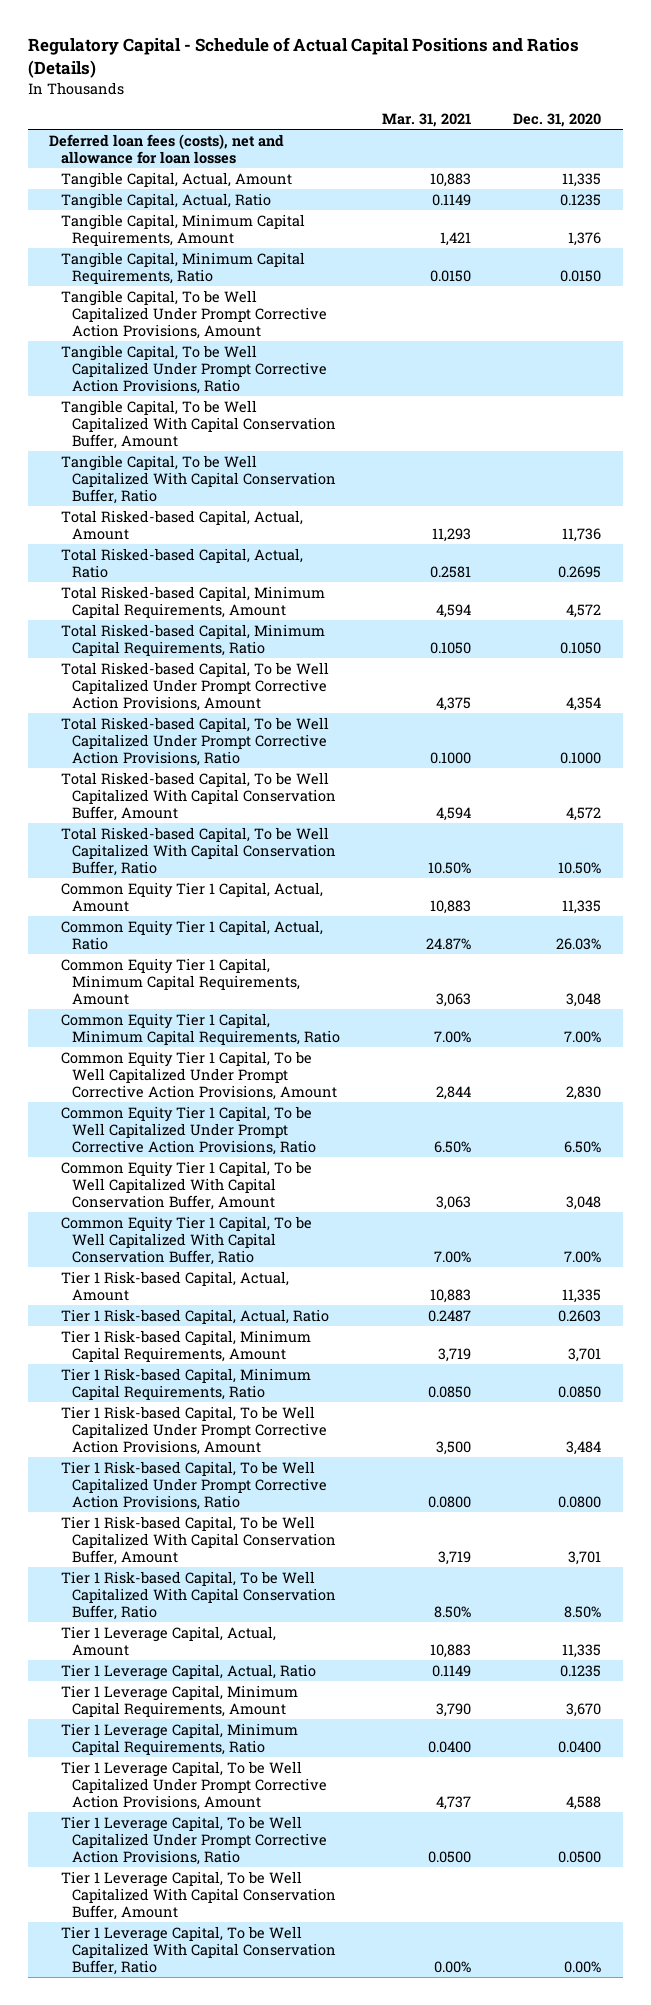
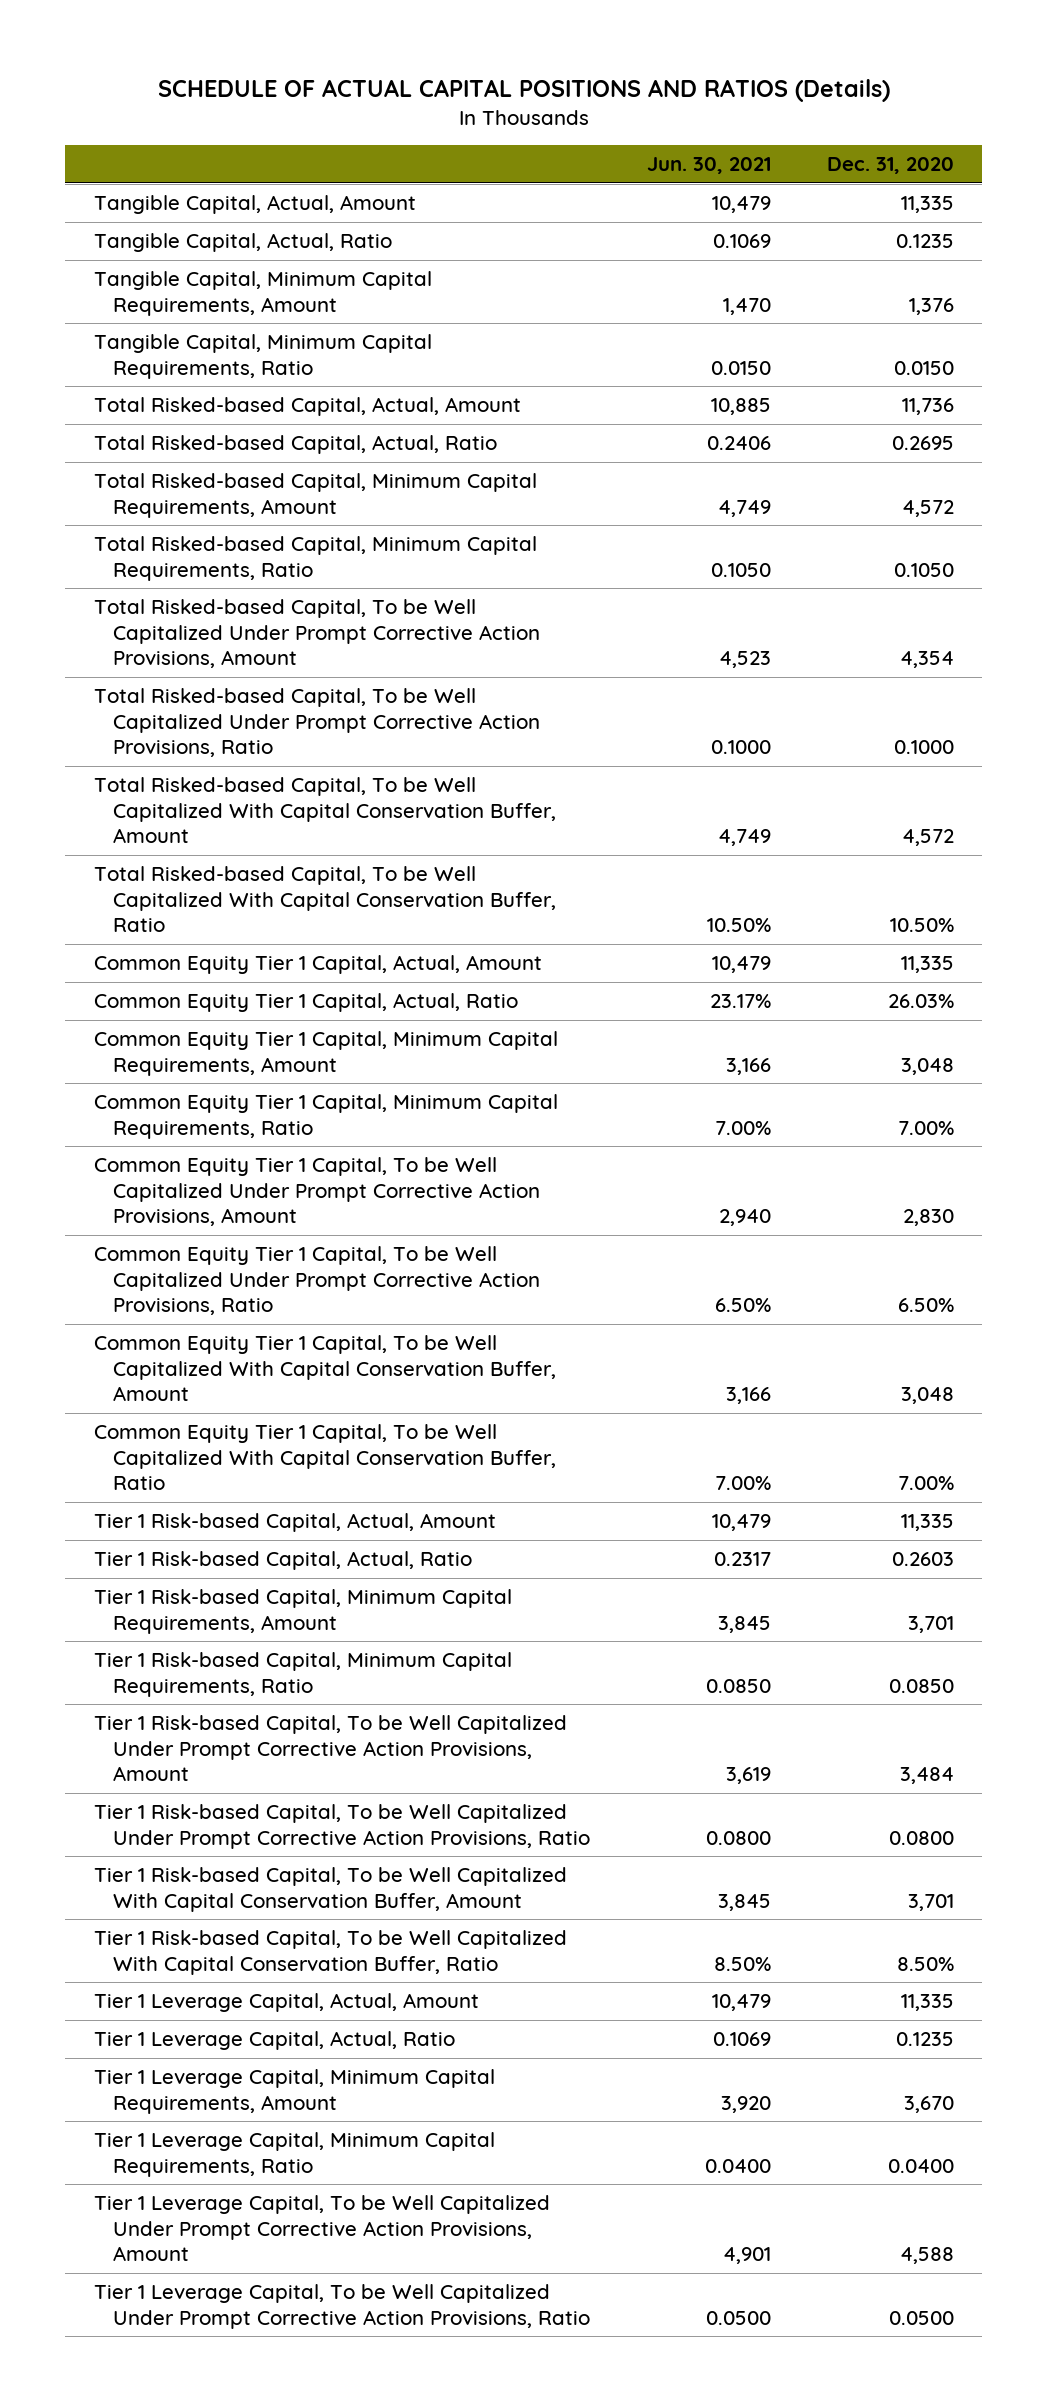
[28,37,580,78] Regulatory Capital - Schedule of Actual Capital Positions and Ratios (Details) -> [157,79,890,103] SCHEDULE OF ACTUAL CAPITAL POSITIONS AND RATIOS (Details)
[382,113,472,128] Mar. 31, 2021 -> none
none -> [646,157,771,175] Jun. 30, 2021
[49,133,285,164] Deferred loan fees (costs), net and allowance for loan losses -> none
[60,289,327,339] Tangible Capital, To be Well Capitalized Under Prompt Corrective Action Provisions, Amount -> none
[60,344,327,394] Tangible Capital, To be Well Capitalized Under Prompt Corrective Action Provisions, Ratio -> none
[60,399,336,449] Tangible Capital, To be Well Capitalized With Capital Conservation Buffer, Amount -> none
[60,454,336,504] Tangible Capital, To be Well Capitalized With Capital Conservation Buffer, Ratio -> none
[60,1870,336,1920] Tier 1 Leverage Capital, To be Well Capitalized With Capital Conservation Buffer, Amount -> none
[60,1925,336,1975] Tier 1 Leverage Capital, To be Well Capitalized With Capital Conservation Buffer, Ratio -> none

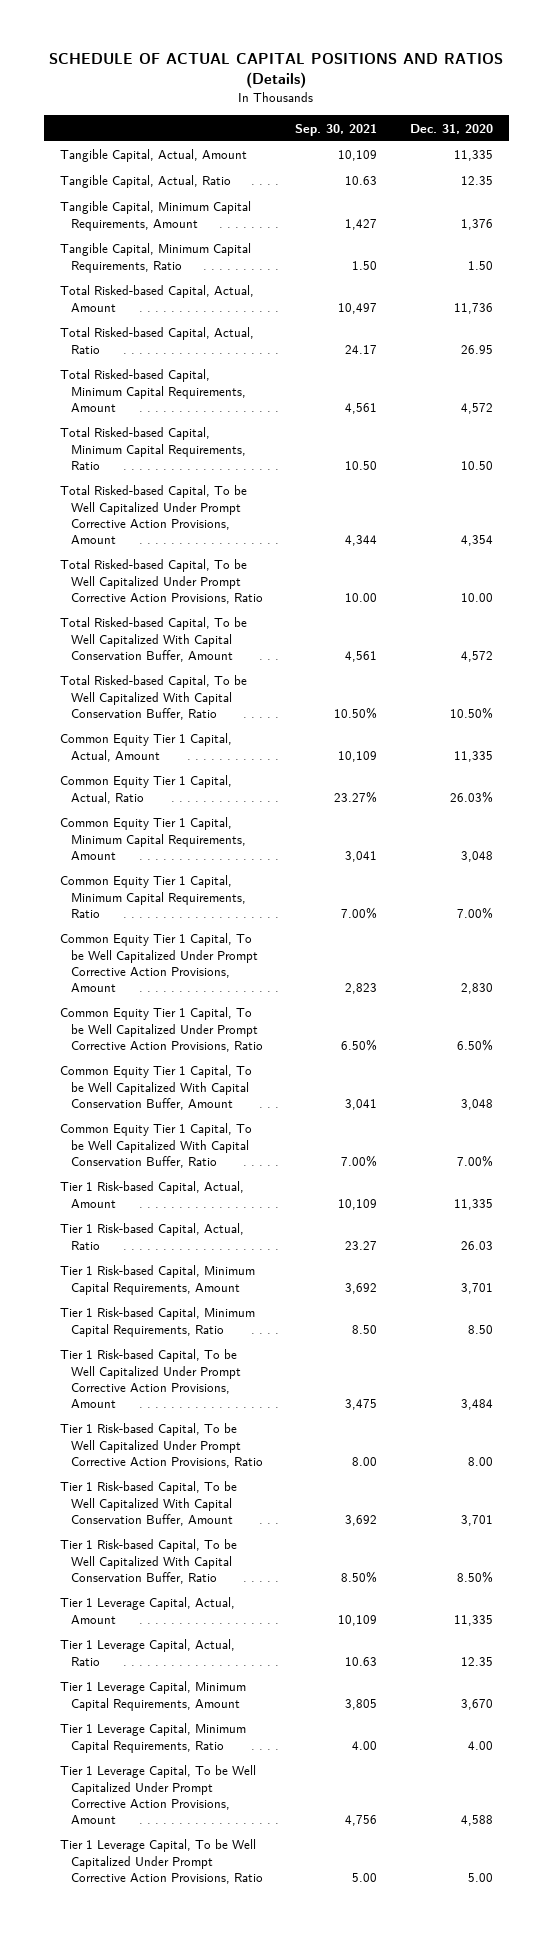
[646,157,771,175] Jun. 30, 2021 -> none
none -> [295,123,378,136] Sep. 30, 2021
[896,234,955,249] 0.1235 -> [460,176,493,186] 12.35
[894,360,955,375] 0.0150 -> [467,260,493,270] 1.50
[892,436,955,451] 0.2695 -> [460,344,493,354] 26.95
[894,562,955,577] 0.1050 -> [460,460,493,470] 10.50
[894,739,955,754] 0.1000 -> [460,592,493,602] 10.00
[892,1552,955,1567] 0.2603 -> [460,1240,493,1250] 26.03
[889,1678,955,1693] 0.0850 -> [467,1324,493,1334] 8.50
[889,1830,955,1845] 0.0800 -> [467,1456,493,1466] 8.00
[896,2032,955,2047] 0.1235 -> [460,1656,493,1666] 12.35
[888,2158,955,2173] 0.0400 -> [467,1740,493,1750] 4.00
[889,2310,955,2325] 0.0500 -> [467,1872,493,1882] 5.00

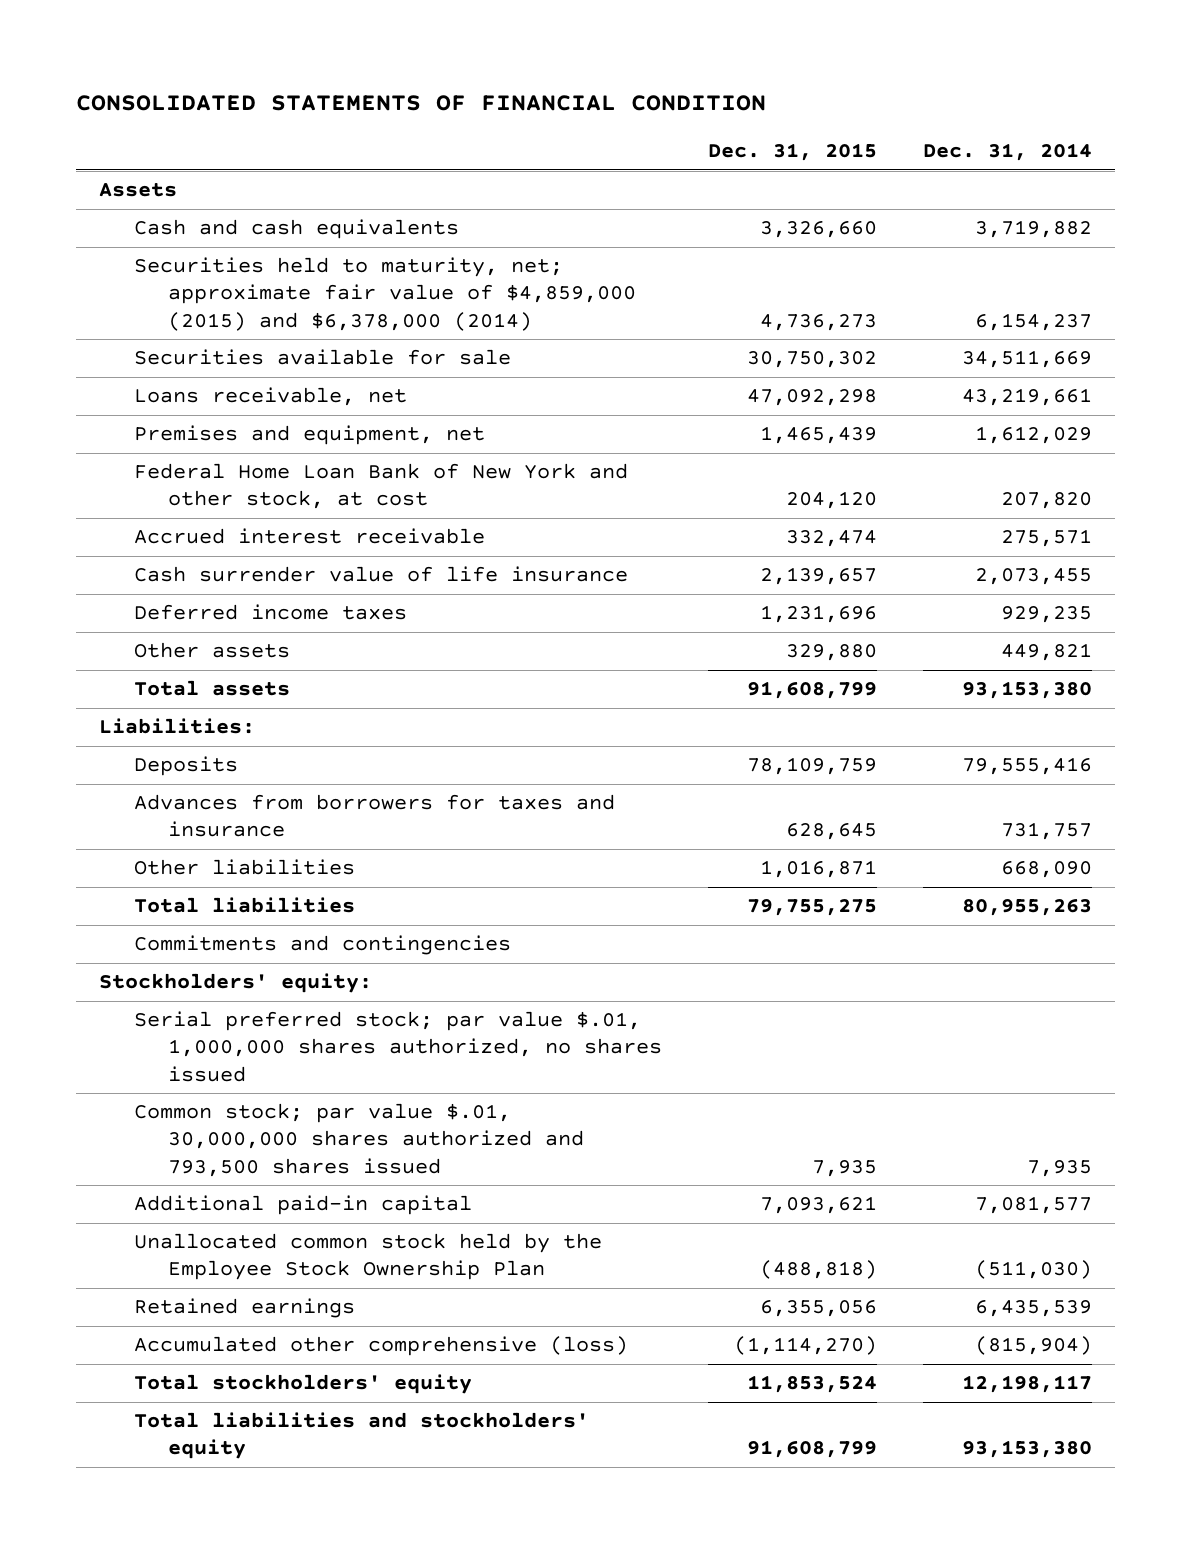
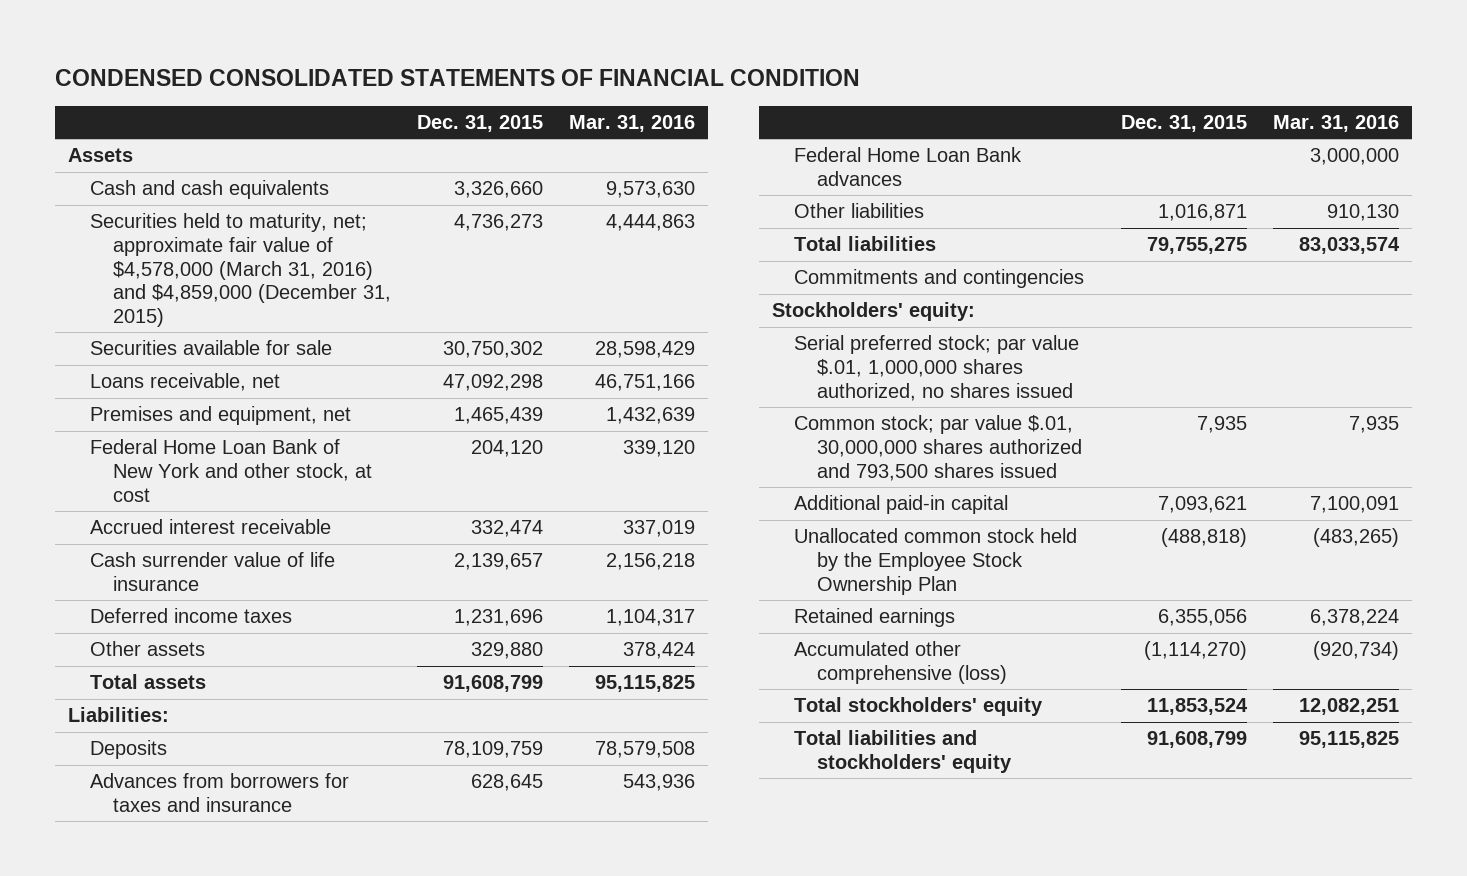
[76,95,767,112] CONSOLIDATED STATEMENTS OF FINANCIAL CONDITION -> [54,68,860,86] CONDENSED CONSOLIDATED STATEMENTS OF FINANCIAL CONDITION
[922,143,1092,162] Dec. 31, 2014 -> none
none -> [569,114,696,132] Mar. 31, 2016
[133,257,637,331] Securities held to maturity, net; approximate fair value of $4,859,000 (2015) and $6,378,000 (2014) -> [90,213,392,328] Securities held to maturity, net; approximate fair value of $4,578,000 (March 31, 2016) and $4,859,000 (December 31, 2015)
none -> [794,147,1023,186] Federal Home Loan Bank advances

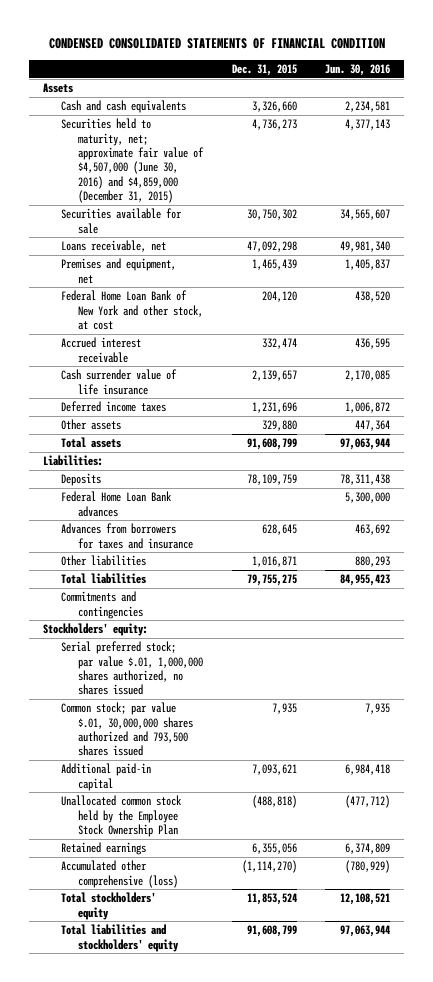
[569,114,696,132] Mar. 31, 2016 -> none
none -> [324,64,390,77] Jun. 30, 2016
[90,213,392,328] Securities held to maturity, net; approximate fair value of $4,578,000 (March 31, 2016) and $4,859,000 (December 31, 2015) -> [60,118,205,204] Securities held to maturity, net; approximate fair value of $4,507,000 (June 30, 2016) and $4,859,000 (December 31, 2015)
[90,773,350,812] Advances from borrowers for taxes and insurance -> [60,523,194,549] Advances from borrowers for taxes and insurance

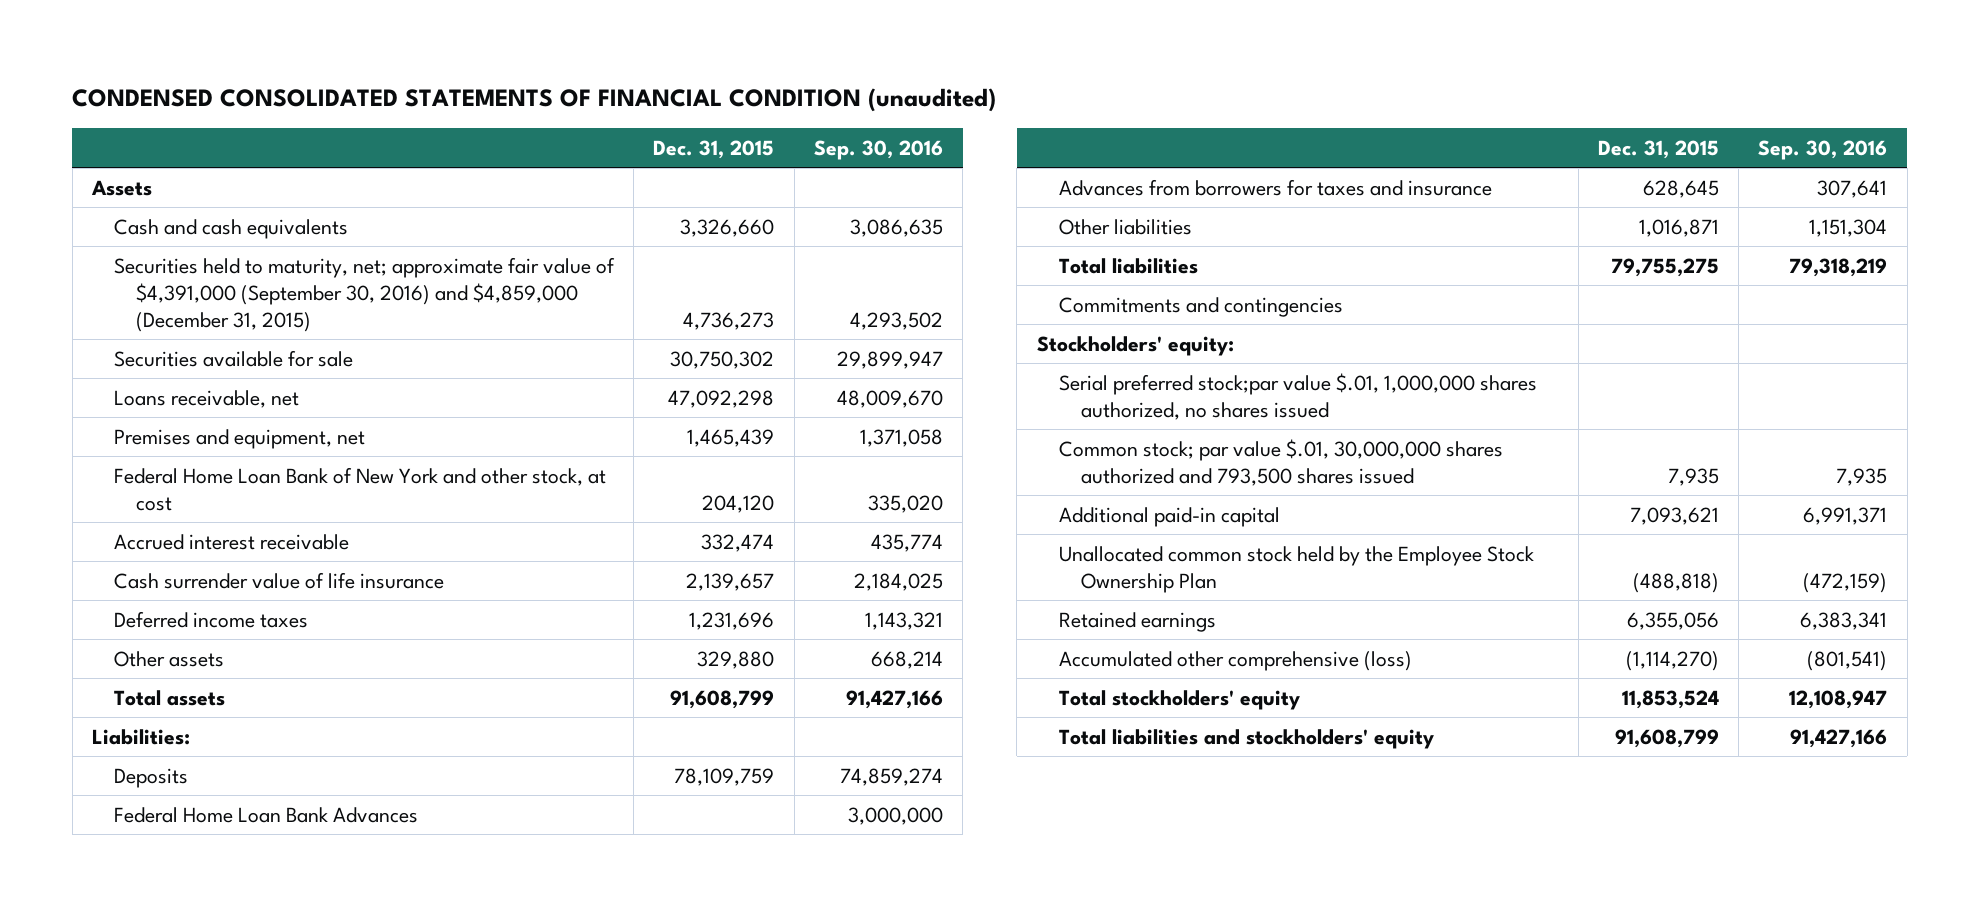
[48,37,385,49] CONDENSED CONSOLIDATED STATEMENTS OF FINANCIAL CONDITION -> [72,88,997,113] CONDENSED CONSOLIDATED STATEMENTS OF FINANCIAL CONDITION (unaudited)
[324,64,390,77] Jun. 30, 2016 -> none
none -> [813,139,943,160] Sep. 30, 2016
[60,118,205,204] Securities held to maturity, net; approximate fair value of $4,507,000 (June 30, 2016) and $4,859,000 (December 31, 2015) -> [114,256,616,333] Securities held to maturity, net; approximate fair value of $4,391,000 (September 30, 2016) and $4,859,000 (December 31, 2015)
[60,491,172,517] Federal Home Loan Bank advances -> [114,806,419,823] Federal Home Loan Bank Advances
[60,641,204,696] Serial preferred stock; par value $.01, 1,000,000 shares authorized, no shares issued -> [1058,372,1537,420] Serial preferred stock;par value $.01, 1,000,000 shares authorized, no shares issued

